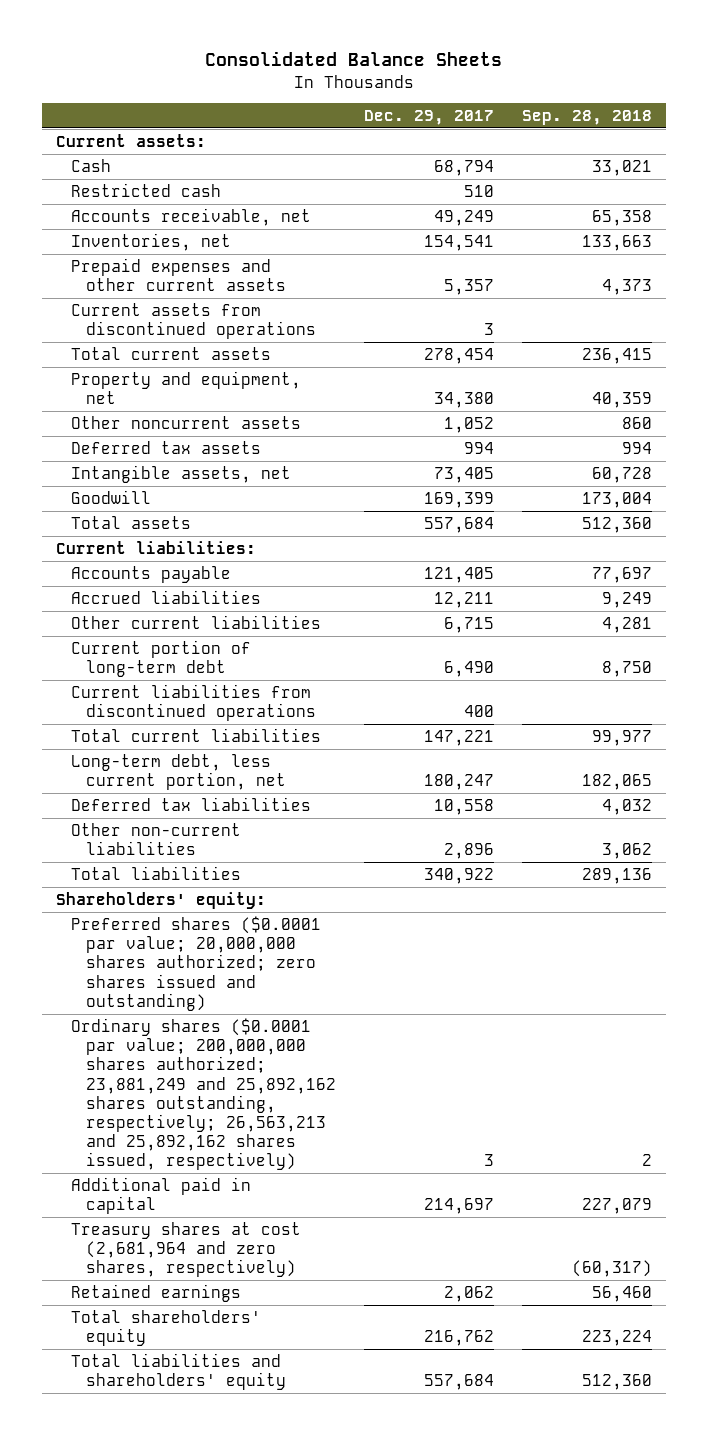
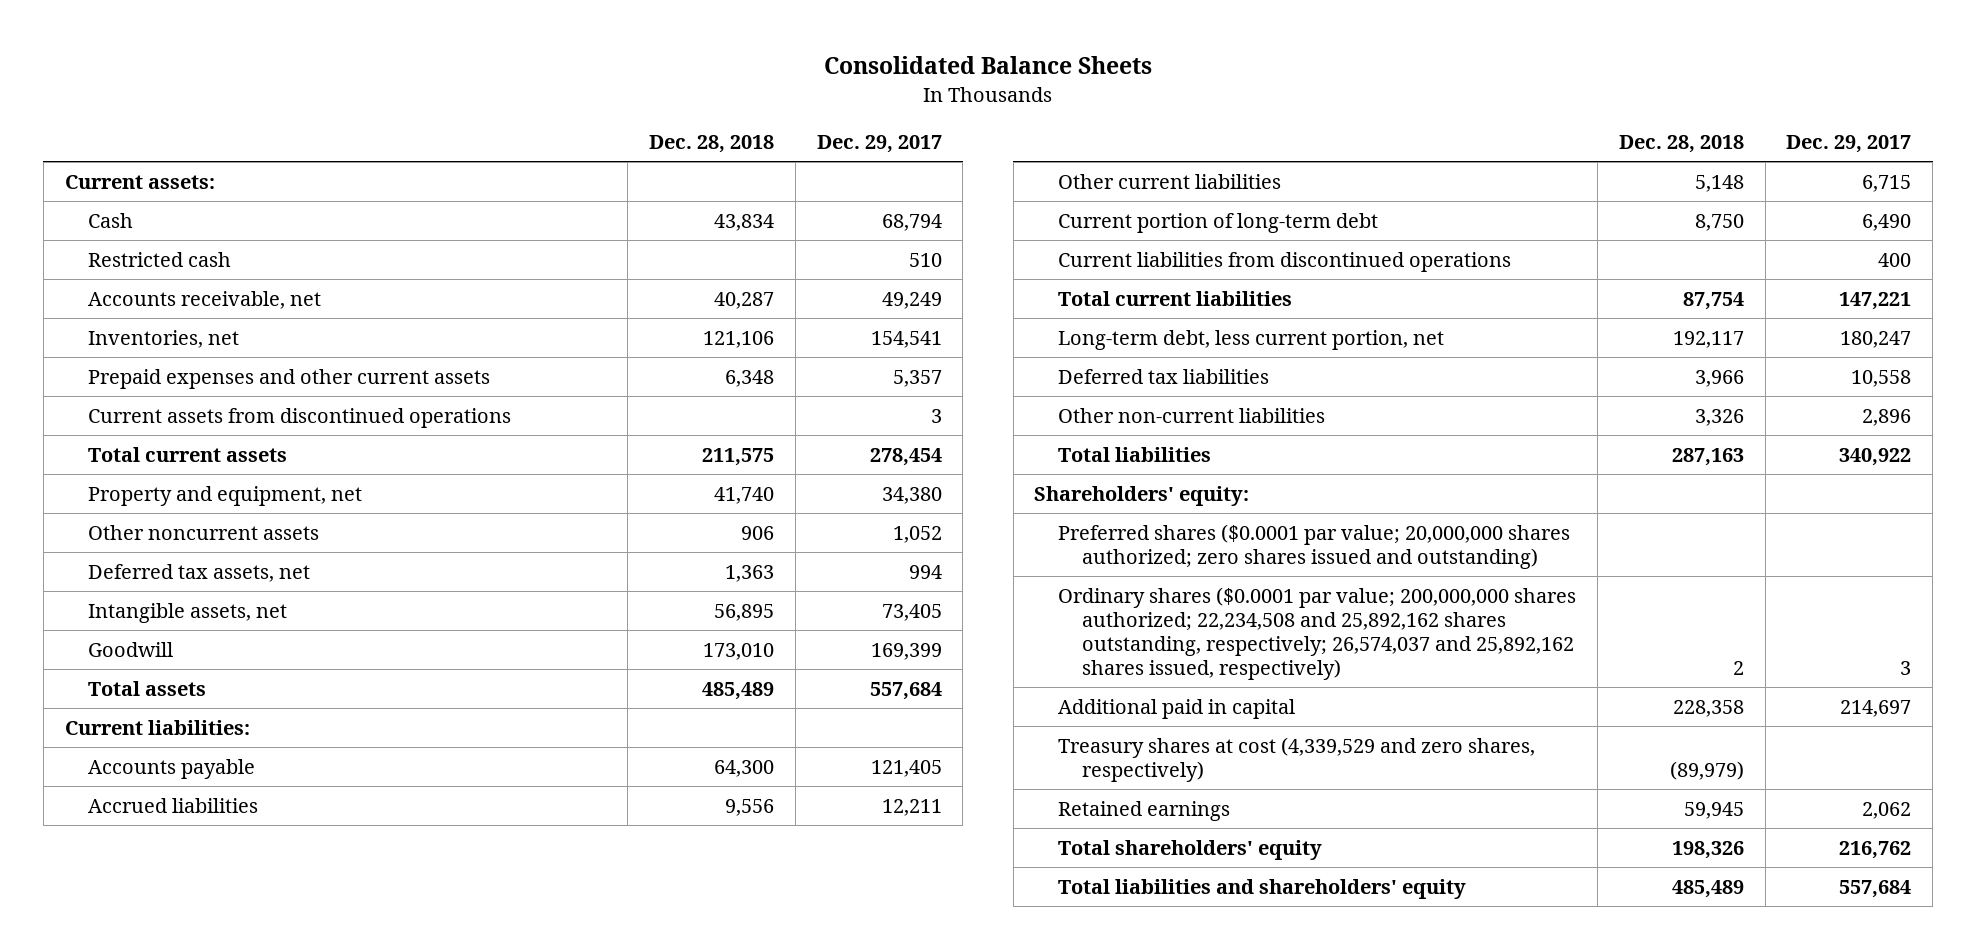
[521,110,652,126] Sep. 28, 2018 -> none
none -> [649,134,775,153] Dec. 28, 2018
[71,440,262,454] Deferred tax assets -> [88,563,311,582] Deferred tax assets, net
[71,1017,337,1171] Ordinary shares ($0.0001 par value; 200,000,000 shares authorized; 23,881,249 and 25,892,162 shares outstanding, respectively; 26,563,213 and 25,892,162 shares issued, respectively) -> [1058,586,1577,680] Ordinary shares ($0.0001 par value; 200,000,000 shares authorized; 22,234,508 and 25,892,162 shares outstanding, respectively; 26,574,037 and 25,892,162 shares issued, respectively)
[71,1221,302,1278] Treasury shares at cost (2,681,964 and zero shares, respectively) -> [1058,736,1536,782] Treasury shares at cost (4,339,529 and zero shares, respectively)

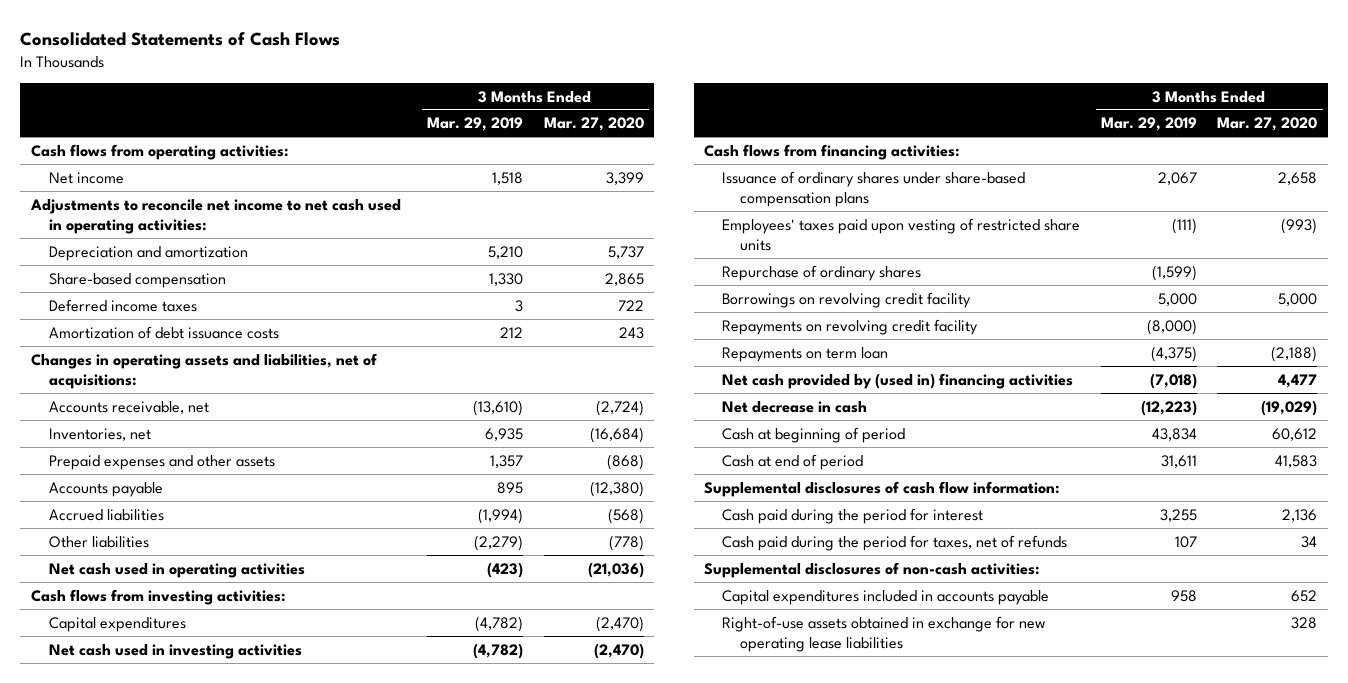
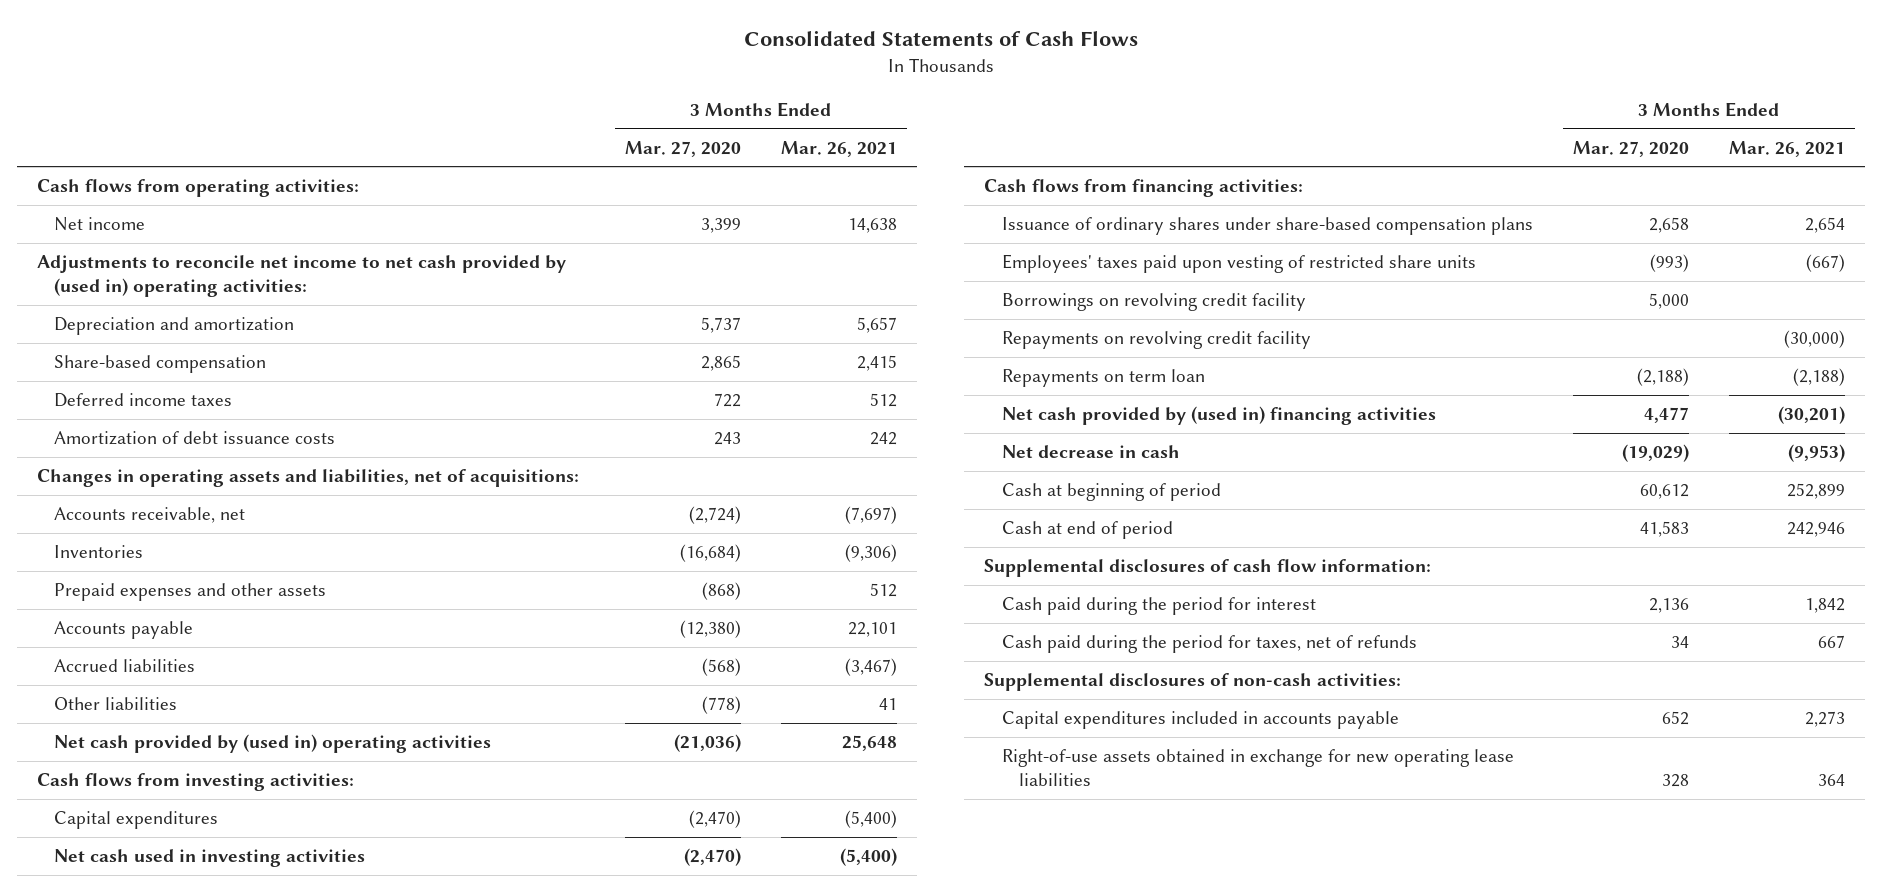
[427,117,524,132] Mar. 29, 2019 -> none
none -> [780,140,897,157] Mar. 26, 2021
[29,198,401,235] Adjustments to reconcile net income to net cash used in operating activities: -> [36,255,566,298] Adjustments to reconcile net income to net cash provided by (used in) operating activities:
[48,427,151,441] Inventories, net -> [53,545,143,559] Inventories
[48,562,305,578] Net cash used in operating activities -> [53,734,491,754] Net cash provided by (used in) operating activities
[722,264,922,281] Repurchase of ordinary shares -> none

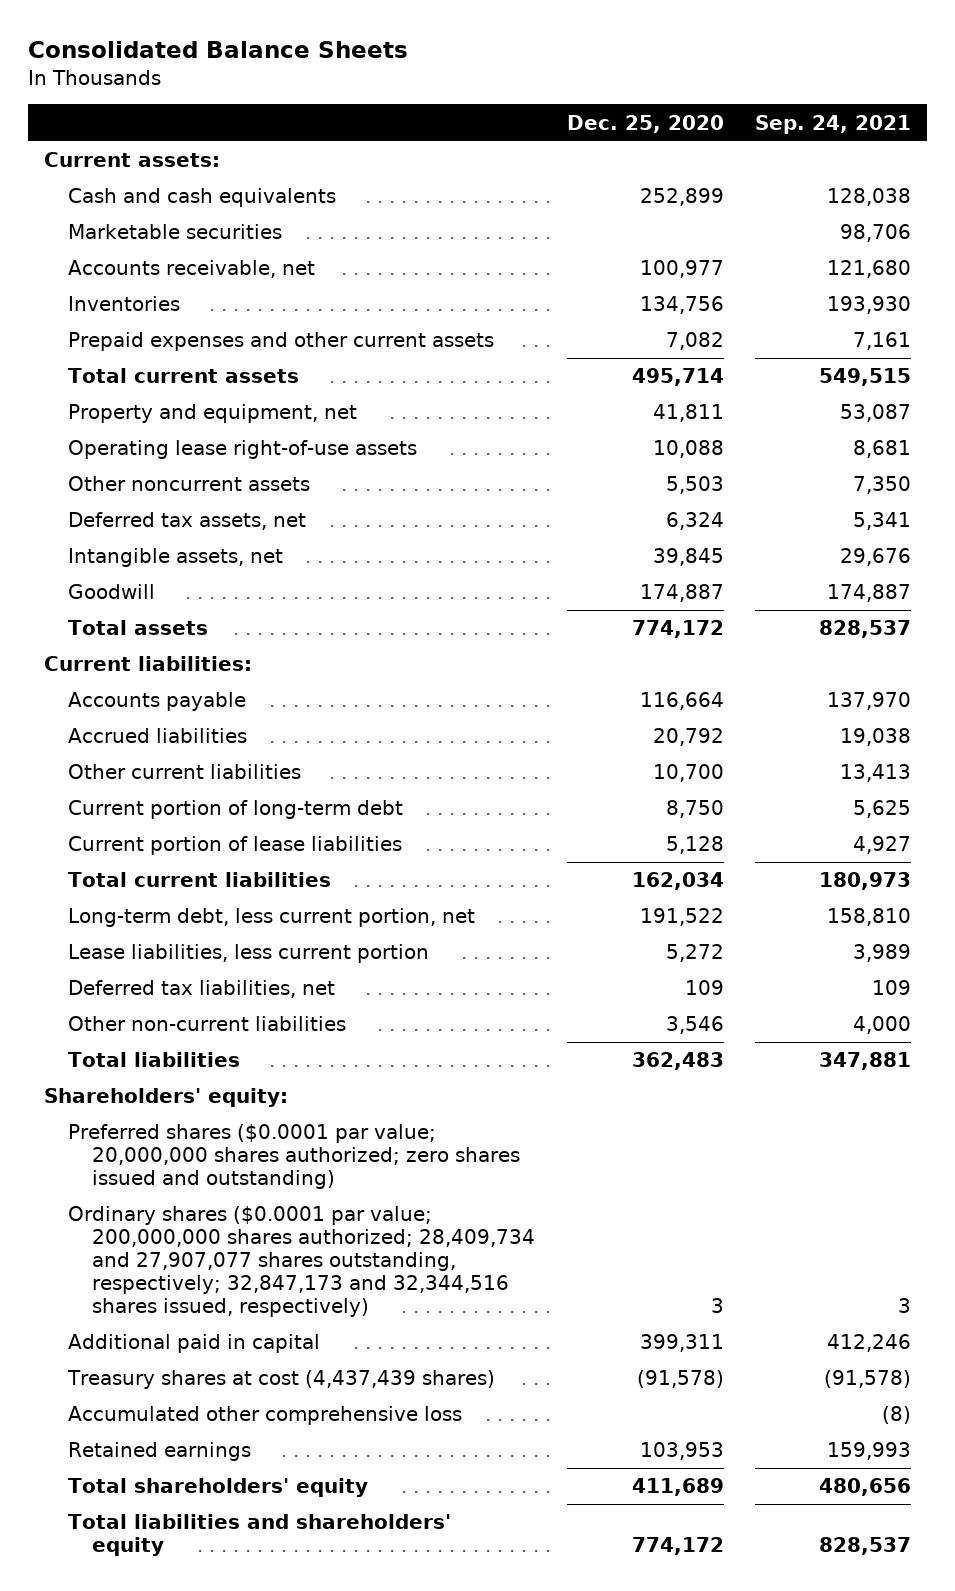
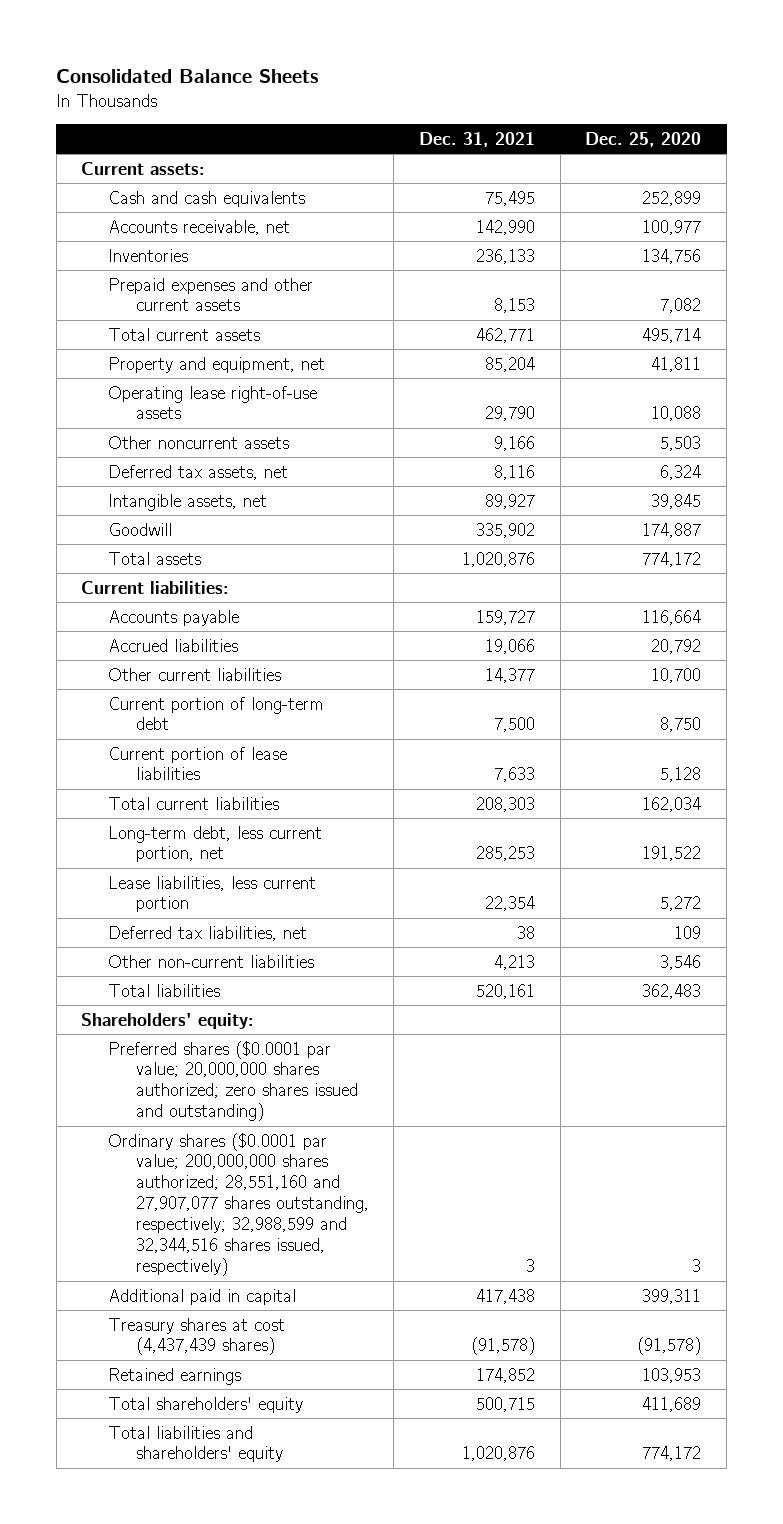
[755,114,912,134] Sep. 24, 2021 -> none
none -> [419,131,536,147] Dec. 31, 2021
[67,224,282,240] Marketable securities -> none
[67,1206,535,1317] Ordinary shares ($0.0001 par value; 200,000,000 shares authorized; 28,409,734 and 27,907,077 shares outstanding, respectively; 32,847,173 and 32,344,516 shares issued, respectively) -> [108,1132,369,1277] Ordinary shares ($0.0001 par value; 200,000,000 shares authorized; 28,551,160 and 27,907,077 shares outstanding, respectively; 32,988,599 and 32,344,516 shares issued, respectively)
[67,1406,462,1426] Accumulated other comprehensive loss -> none

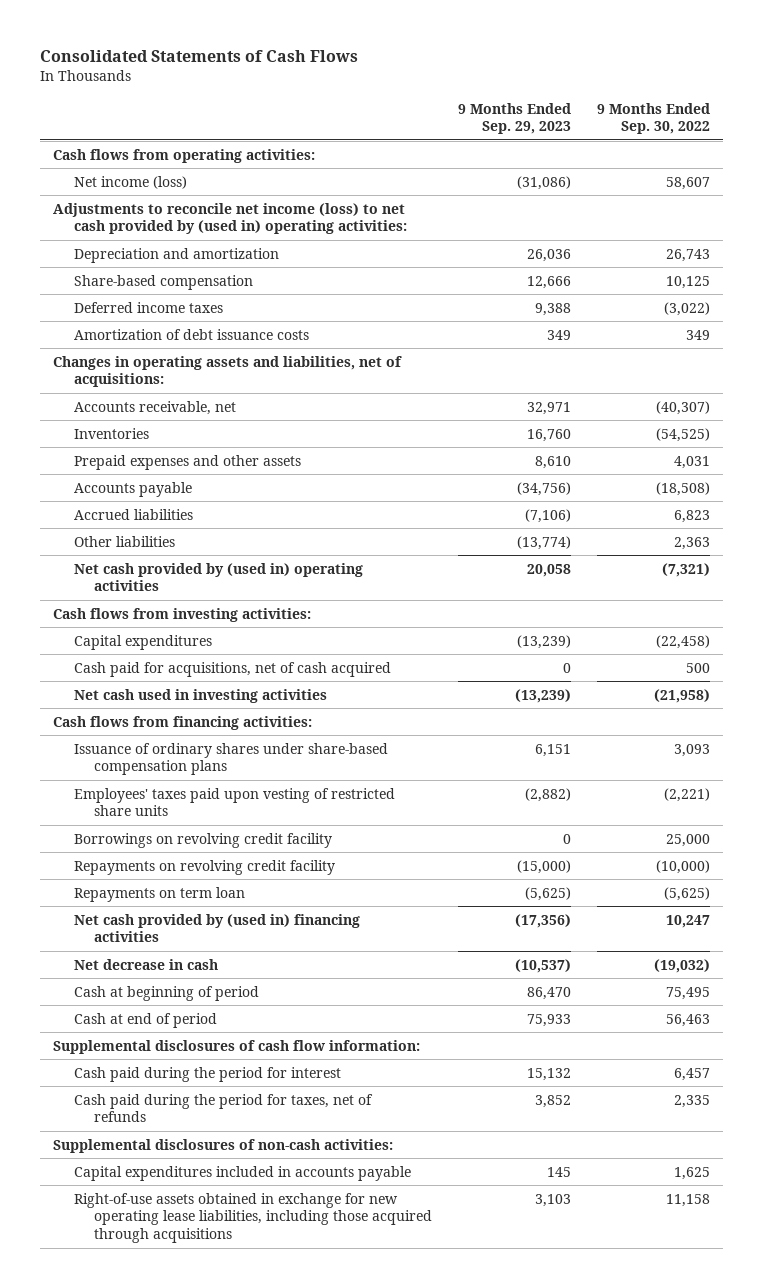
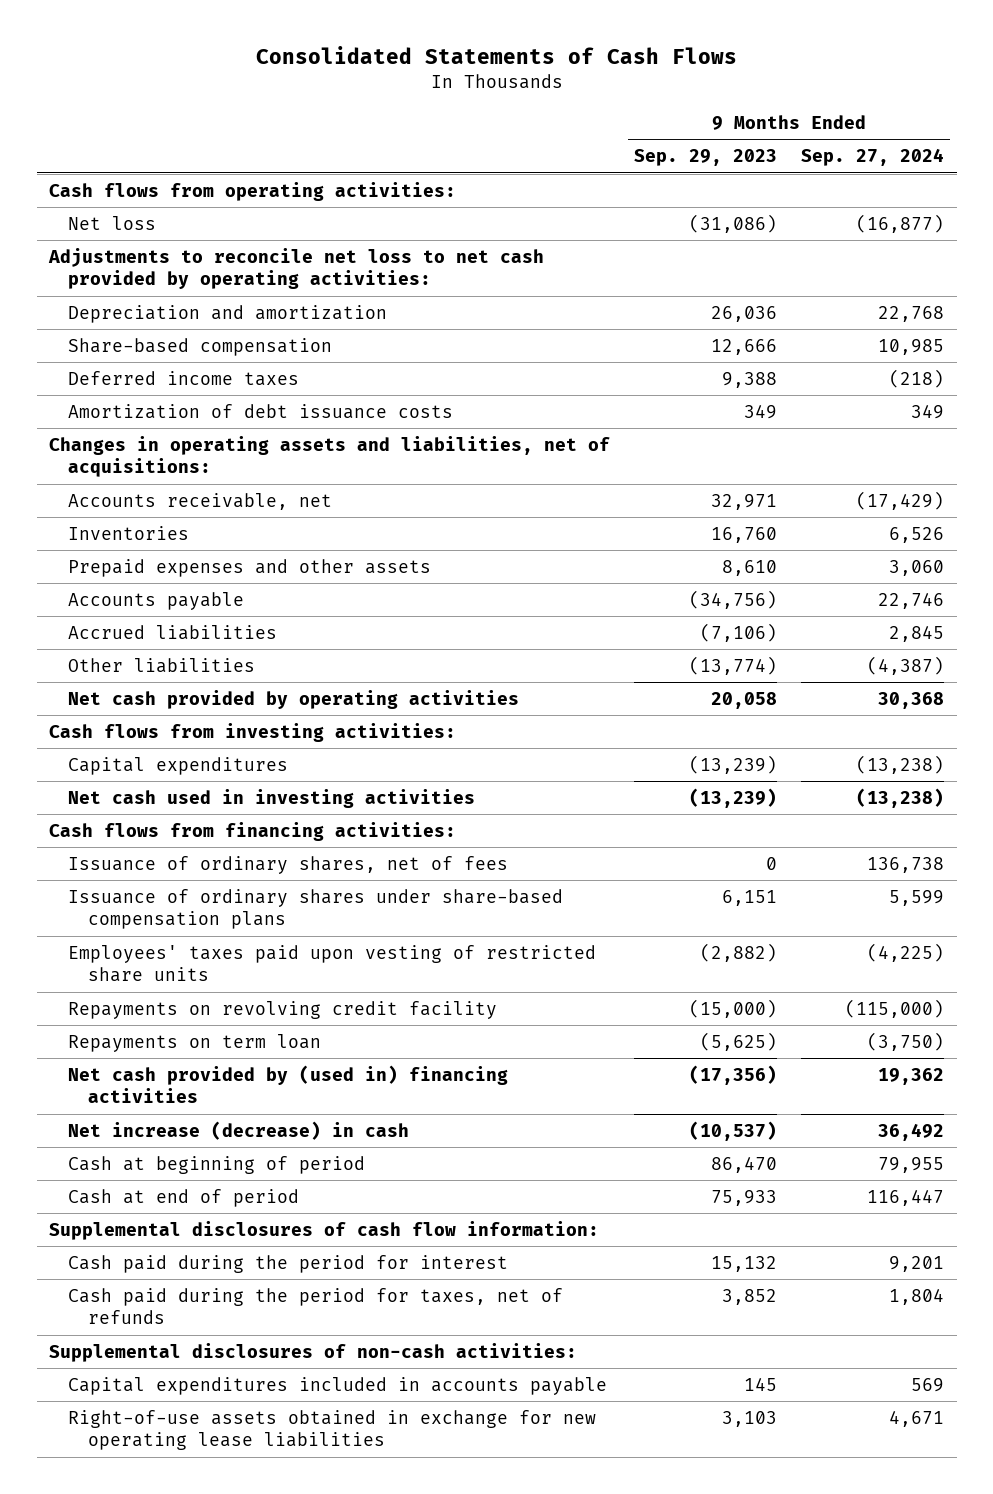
[597,102,711,135] 9 Months Ended Sep. 30, 2022 -> none
none -> [801,148,945,167] Sep. 27, 2024
[73,175,187,189] Net income (loss) -> [68,215,157,230] Net loss
[53,202,407,235] Adjustments to reconcile net income (loss) to net cash provided by (used in) operating activities: -> [47,247,544,290] Adjustments to reconcile net loss to net cash provided by operating activities:
[73,562,363,592] Net cash provided by (used in) operating activities -> [68,689,520,709] Net cash provided by operating activities
[73,661,391,677] Cash paid for acquisitions, net of cash acquired -> none
none -> [68,855,509,874] Issuance of ordinary shares, net of fees
[73,832,332,848] Borrowings on revolving credit facility -> none
[73,958,218,970] Net decrease in cash -> [68,1120,410,1140] Net increase (decrease) in cash
[73,1192,433,1244] Right-of-use assets obtained in exchange for new operating lease liabilities, including those acquired through acquisitions -> [68,1409,597,1451] Right-of-use assets obtained in exchange for new operating lease liabilities

